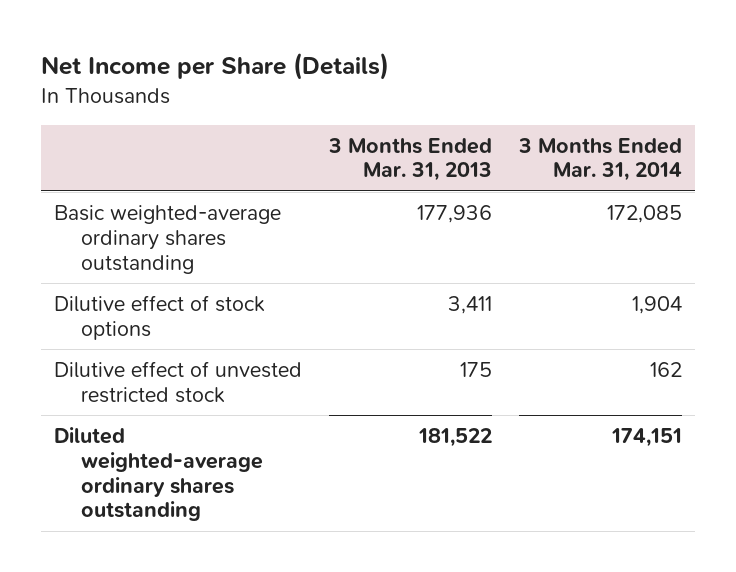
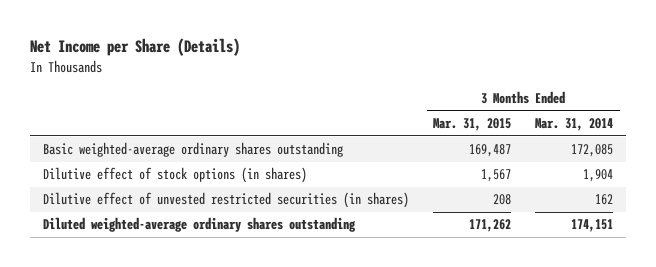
[327,137,492,182] 3 Months Ended Mar. 31, 2013 -> none
none -> [433,118,512,132] Mar. 31, 2015
[54,295,266,340] Dilutive effect of stock options -> [42,167,307,184] Dilutive effect of stock options (in shares)
[54,361,303,403] Dilutive effect of unvested restricted stock -> [42,192,409,209] Dilutive effect of unvested restricted securities (in shares)

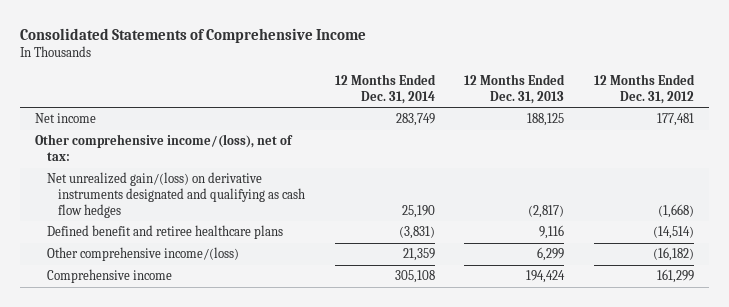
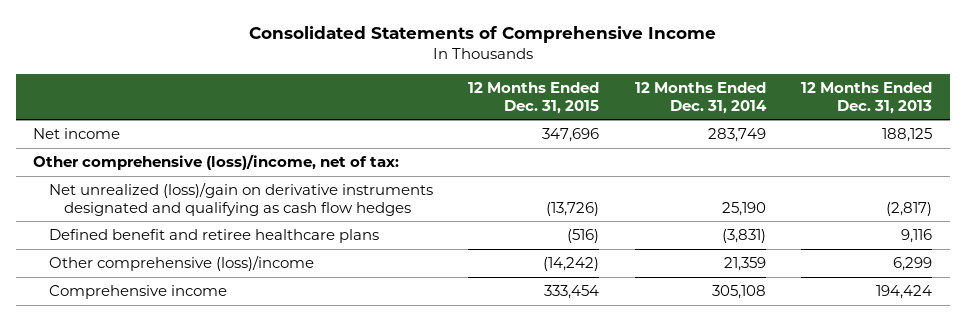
[594,73,696,104] 12 Months Ended Dec. 31, 2012 -> none
none -> [468,81,600,114] 12 Months Ended Dec. 31, 2015
[35,134,294,161] Other comprehensive income/(loss), net of tax: -> [33,154,400,171] Other comprehensive (loss)/income, net of tax:
[46,172,306,218] Net unrealized gain/(loss) on derivative instruments designated and qualifying as cash flow hedges -> [48,182,433,216] Net unrealized (loss)/gain on derivative instruments designated and qualifying as cash flow hedges
[46,247,239,262] Other comprehensive income/(loss) -> [48,255,314,272] Other comprehensive (loss)/income

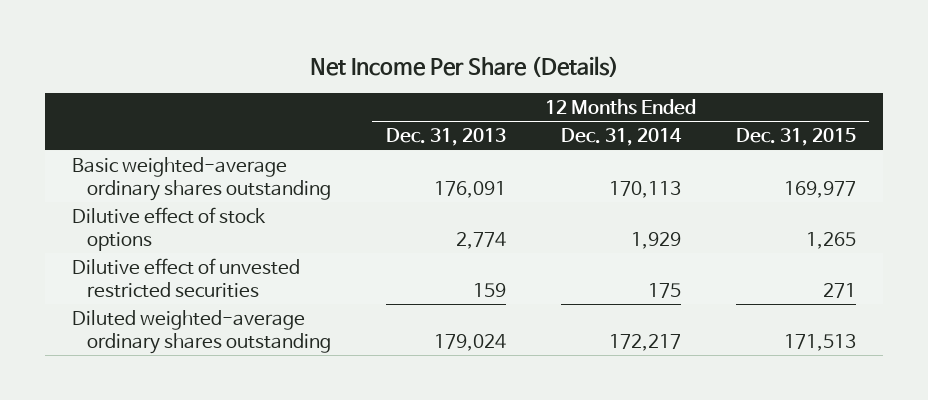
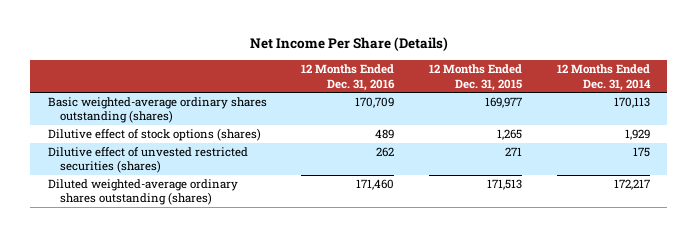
[385,128,506,147] Dec. 31, 2013 -> none
none -> [301,64,396,91] 12 Months Ended Dec. 31, 2016
[72,156,331,201] Basic weighted-average ordinary shares outstanding -> [47,97,267,124] Basic weighted-average ordinary shares outstanding (shares)
[72,206,267,251] Dilutive effect of stock options -> [47,128,261,142] Dilutive effect of stock options (shares)
[72,257,301,298] Dilutive effect of unvested restricted securities -> [47,147,248,174] Dilutive effect of unvested restricted securities (shares)
[72,309,331,354] Diluted weighted-average ordinary shares outstanding -> [47,179,238,206] Diluted weighted-average ordinary shares outstanding (shares)

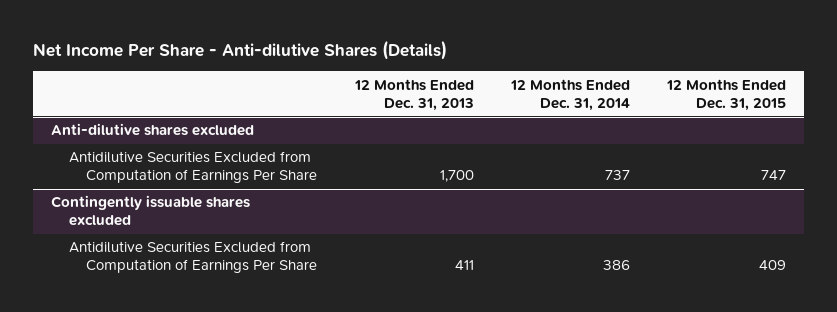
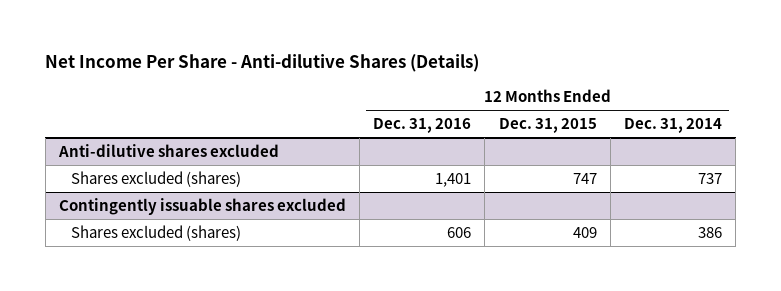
[353,78,474,111] 12 Months Ended Dec. 31, 2013 -> none
none -> [373,118,472,134] Dec. 31, 2016
[68,151,318,184] Antidilutive Securities Excluded from Computation of Earnings Per Share -> [70,170,241,187] Shares excluded (shares)
[68,241,318,274] Antidilutive Securities Excluded from Computation of Earnings Per Share -> [70,224,241,241] Shares excluded (shares)

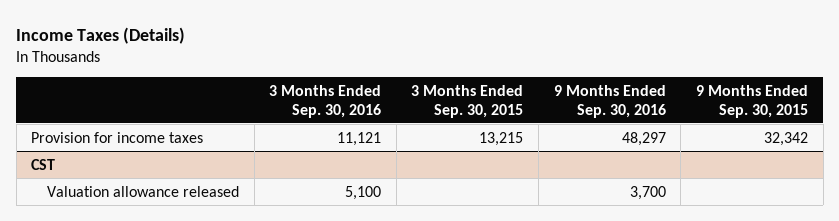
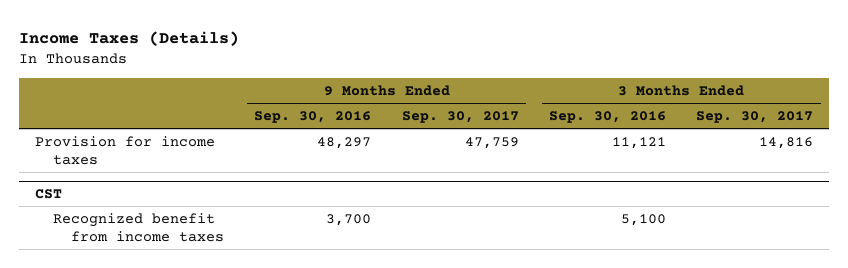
[411,84,524,118] 3 Months Ended Sep. 30, 2015 -> none
[696,84,809,118] 9 Months Ended Sep. 30, 2015 -> none
none -> [401,110,519,123] Sep. 30, 2017
none -> [696,110,814,123] Sep. 30, 2017
[46,185,239,197] Valuation allowance released -> [52,212,225,242] Recognized benefit from income taxes

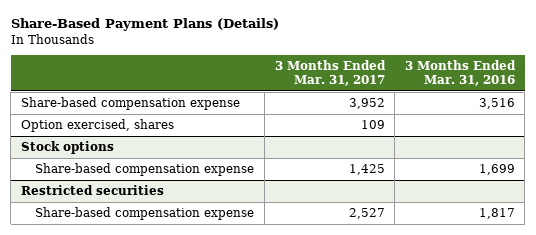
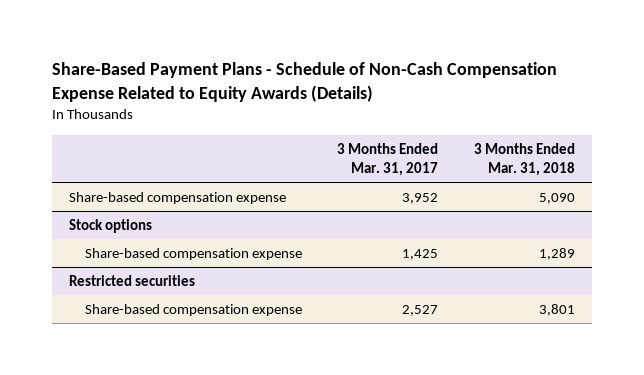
[10,18,279,32] Share-Based Payment Plans (Details) -> [51,62,557,102] Share-Based Payment Plans - Schedule of Non-Cash Compensation Expense Related to Equity Awards (Details)
[404,59,516,87] 3 Months Ended Mar. 31, 2016 -> none
none -> [473,142,575,176] 3 Months Ended Mar. 31, 2018
[20,118,174,132] Option exercised, shares -> none

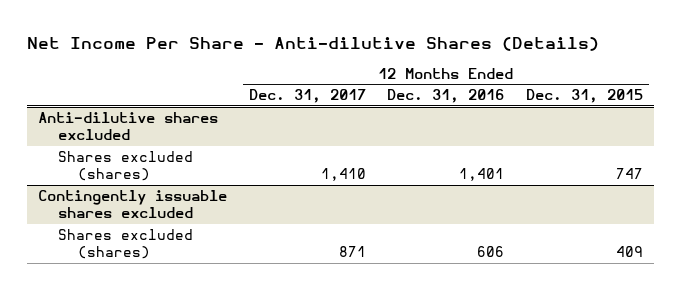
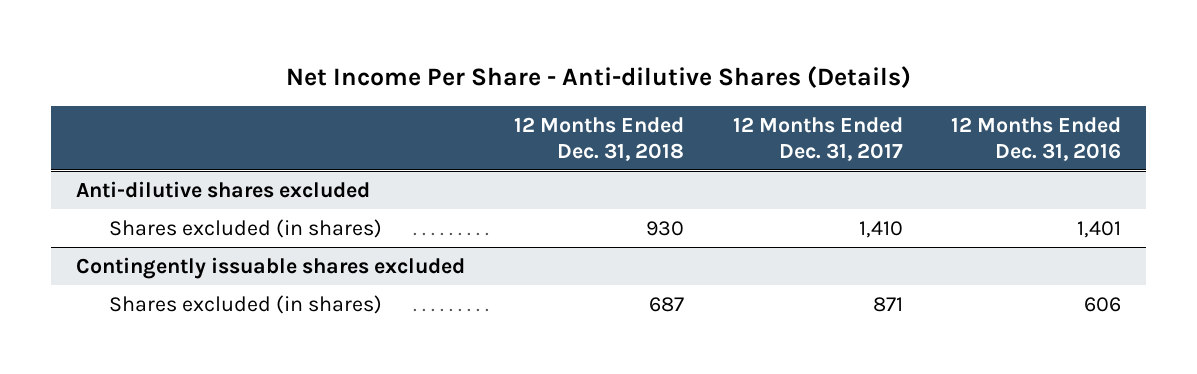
[526,89,644,104] Dec. 31, 2015 -> none
none -> [513,117,684,161] 12 Months Ended Dec. 31, 2018
[58,151,194,182] Shares excluded (shares) -> [108,218,382,238] Shares excluded (in shares)
[58,229,194,260] Shares excluded (shares) -> [108,294,382,314] Shares excluded (in shares)

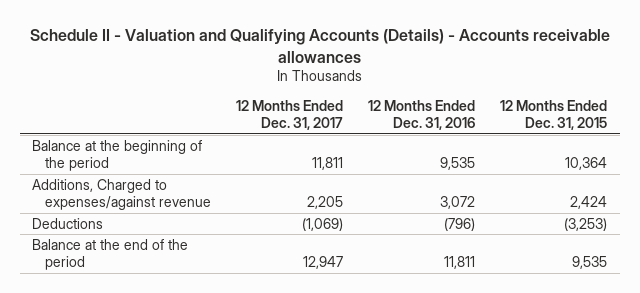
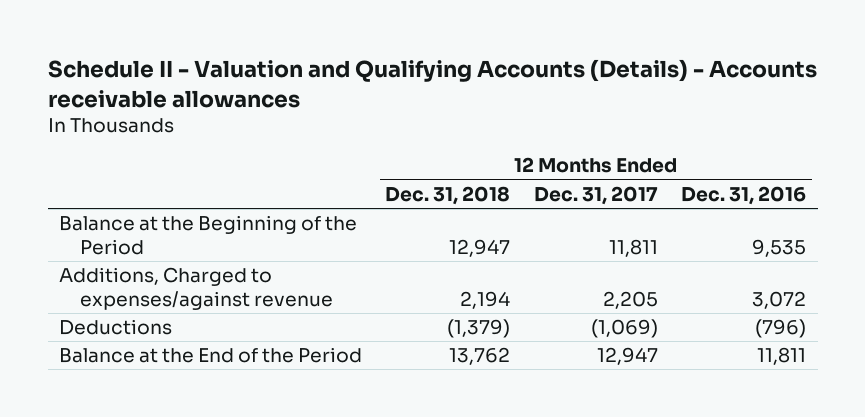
[500,99,608,131] 12 Months Ended Dec. 31, 2015 -> none
none -> [385,185,511,205] Dec. 31, 2018
[32,139,203,172] Balance at the beginning of the period -> [59,215,358,256] Balance at the Beginning of the Period
[32,238,189,271] Balance at the end of the period -> [59,347,363,364] Balance at the End of the Period

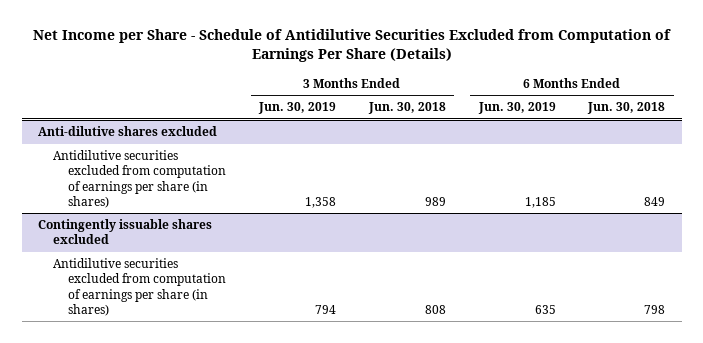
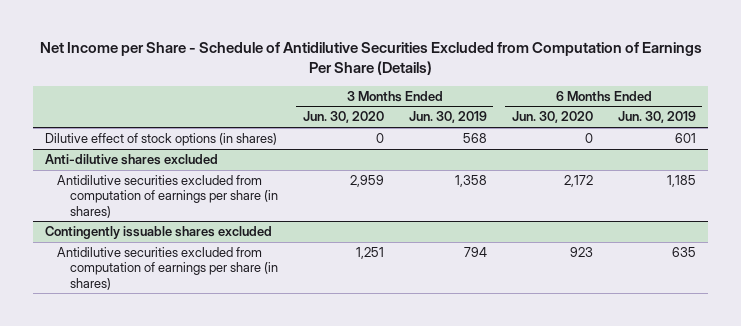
[367,102,446,115] Jun. 30, 2018 -> none
[587,102,666,115] Jun. 30, 2018 -> none
none -> [302,111,384,124] Jun. 30, 2020
none -> [511,111,593,124] Jun. 30, 2020
none -> [45,133,278,147] Dilutive effect of stock options (in shares)

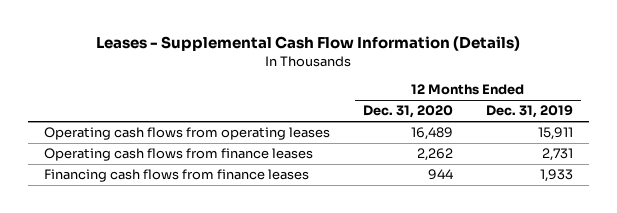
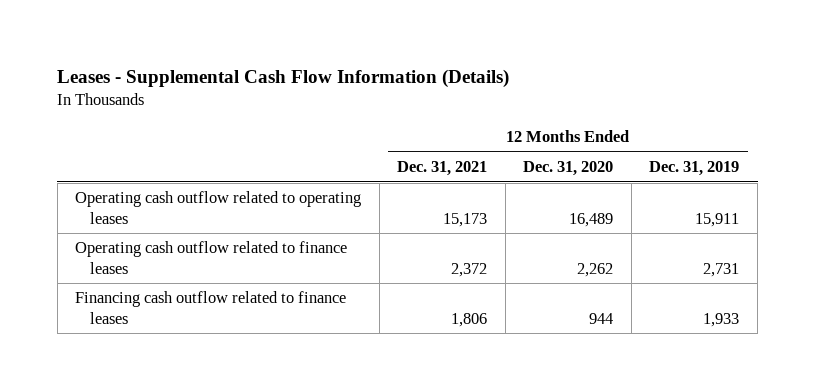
none -> [397,161,488,177] Dec. 31, 2021
[44,127,331,141] Operating cash flows from operating leases -> [75,191,362,224] Operating cash outflow related to operating leases
[44,148,314,162] Operating cash flows from finance leases -> [75,241,348,274] Operating cash outflow related to finance leases
[44,169,310,183] Financing cash flows from finance leases -> [75,291,347,324] Financing cash outflow related to finance leases

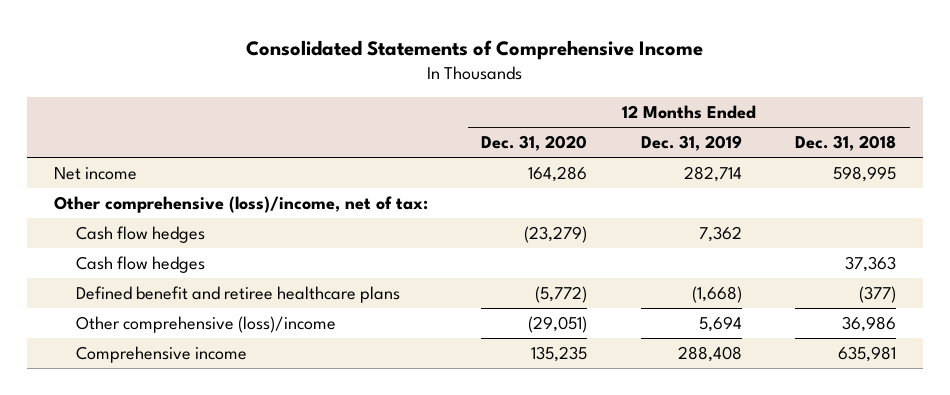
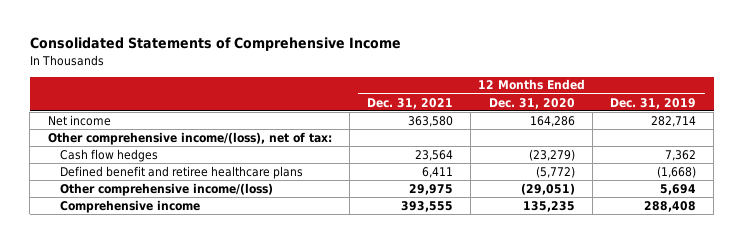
[795,135,897,152] Dec. 31, 2018 -> none
none -> [367,97,454,109] Dec. 31, 2021
[53,196,428,214] Other comprehensive (loss)/income, net of tax: -> [47,131,332,145] Other comprehensive income/(loss), net of tax:
[75,256,205,274] Cash flow hedges -> none
[75,316,336,334] Other comprehensive (loss)/income -> [60,182,274,196] Other comprehensive income/(loss)

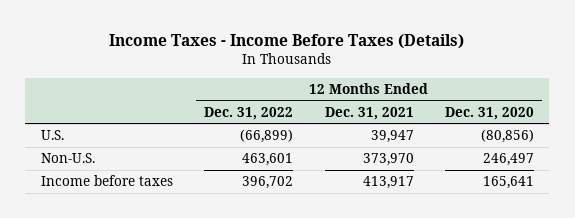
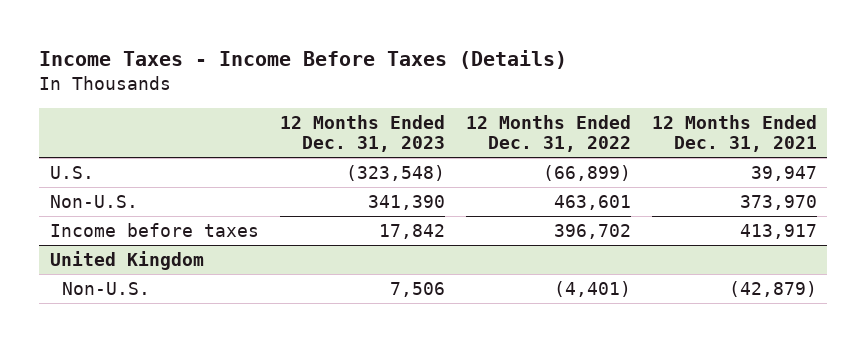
[444,106,534,120] Dec. 31, 2020 -> none
none -> [279,114,445,153] 12 Months Ended Dec. 31, 2023
none -> [49,250,204,270] United Kingdom
none -> [62,281,151,295] Non-U.S.

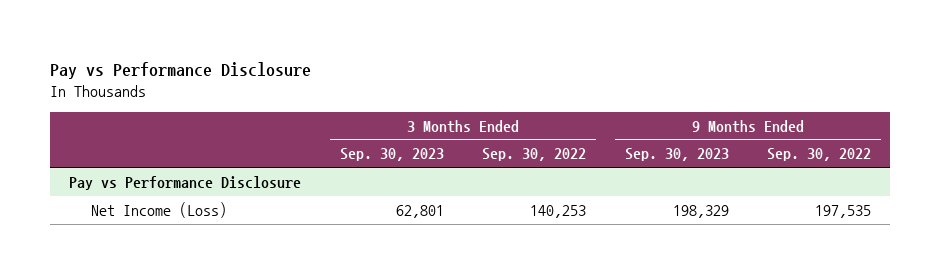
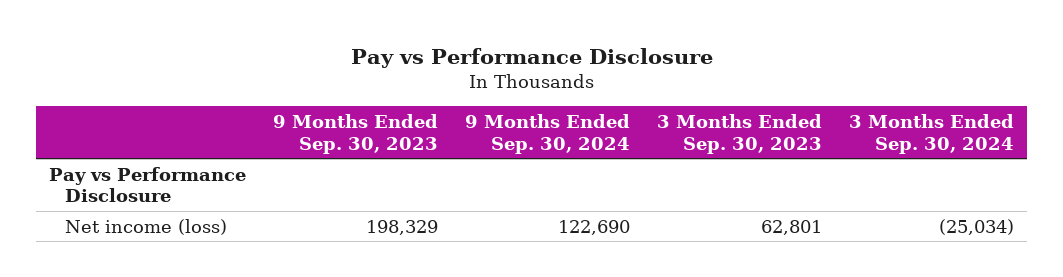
[482,148,587,162] Sep. 30, 2022 -> none
[767,148,872,162] Sep. 30, 2022 -> none
none -> [465,114,631,154] 9 Months Ended Sep. 30, 2024
none -> [849,114,1015,154] 3 Months Ended Sep. 30, 2024
[90,201,227,218] Net Income (Loss) -> [65,218,228,235] Net income (loss)

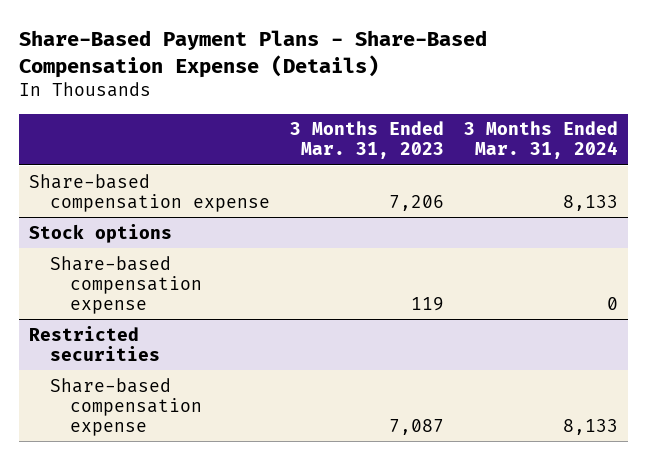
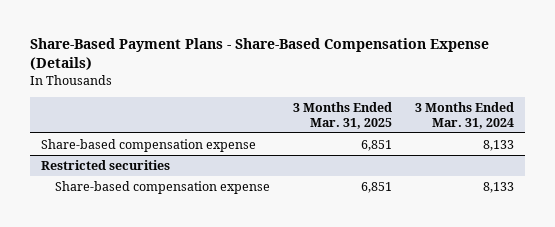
[290,121,445,160] 3 Months Ended Mar. 31, 2023 -> none
none -> [292,101,392,130] 3 Months Ended Mar. 31, 2025
[29,223,173,243] Stock options -> none
[49,255,202,314] Share-based compensation expense -> none

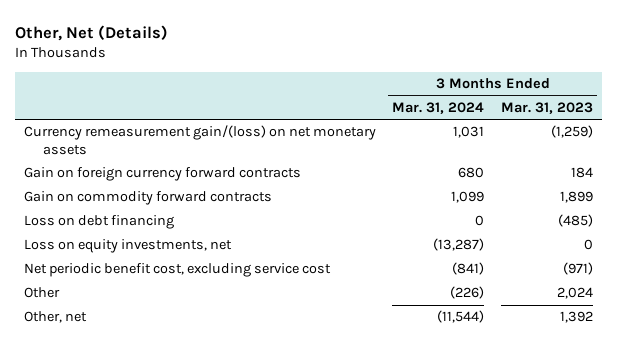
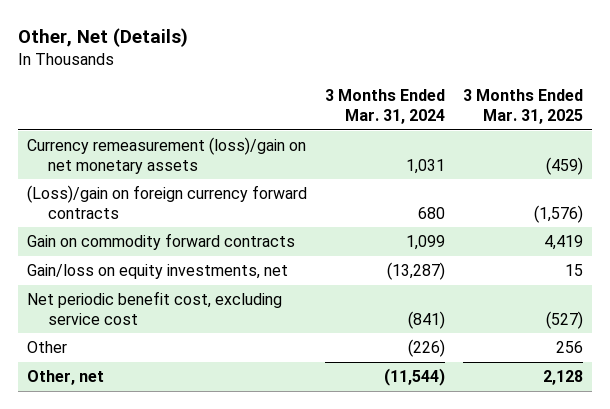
[501,102,594,115] Mar. 31, 2023 -> none
none -> [463,89,584,125] 3 Months Ended Mar. 31, 2025
[23,125,376,155] Currency remeasurement gain/(loss) on net monetary assets -> [27,137,307,174] Currency remeasurement (loss)/gain on net monetary assets
[23,167,301,182] Gain on foreign currency forward contracts -> [27,185,308,219] (Loss)/gain on foreign currency forward contracts
[23,215,174,230] Loss on debt financing -> none
[23,239,232,254] Loss on equity investments, net -> [27,264,289,280] Gain/loss on equity investments, net

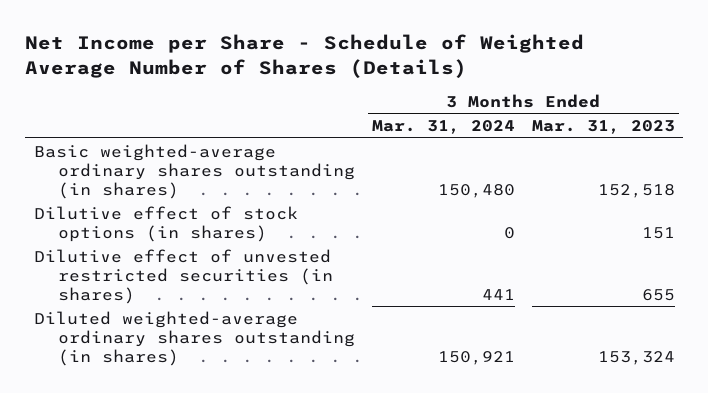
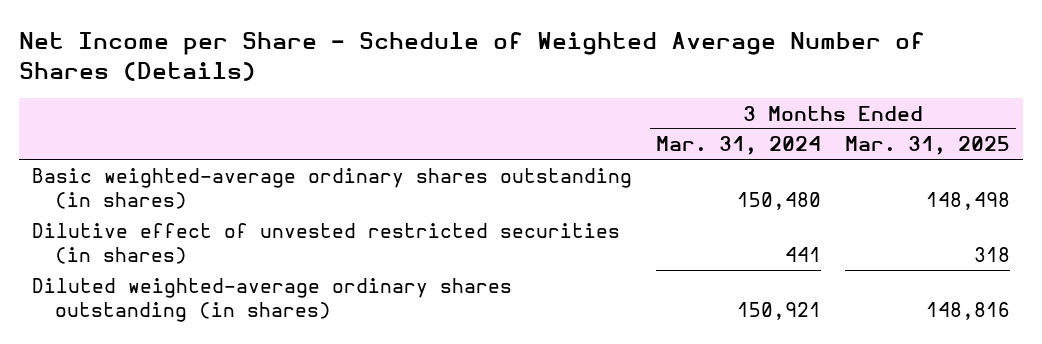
[531,120,675,135] Mar. 31, 2023 -> none
none -> [845,136,1011,156] Mar. 31, 2025
[33,205,298,242] Dilutive effect of stock options (in shares) -> none

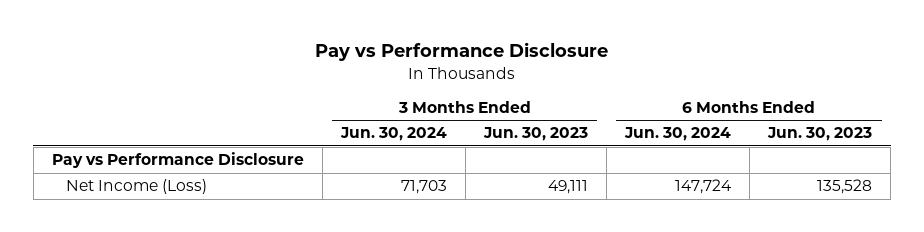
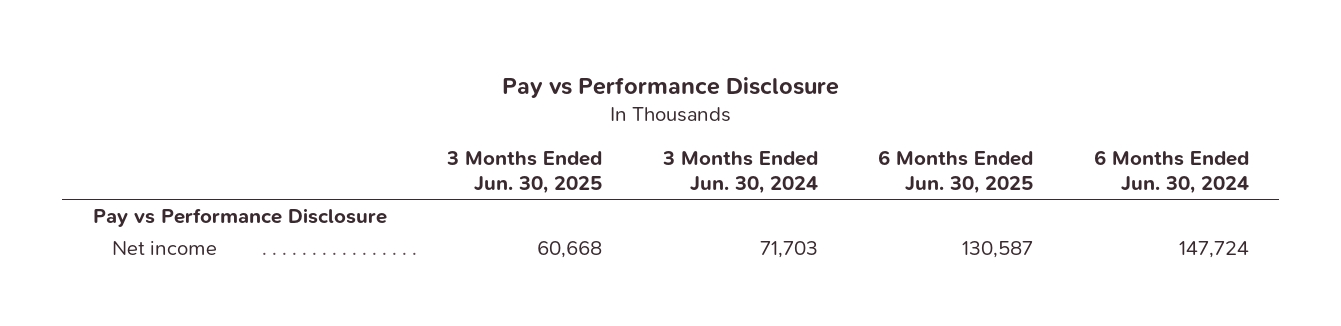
[483,127,589,142] Jun. 30, 2023 -> none
[767,127,873,142] Jun. 30, 2023 -> none
none -> [446,150,603,195] 3 Months Ended Jun. 30, 2025
none -> [878,149,1034,195] 6 Months Ended Jun. 30, 2025
[65,179,207,195] Net Income (Loss) -> [112,241,218,256] Net income

